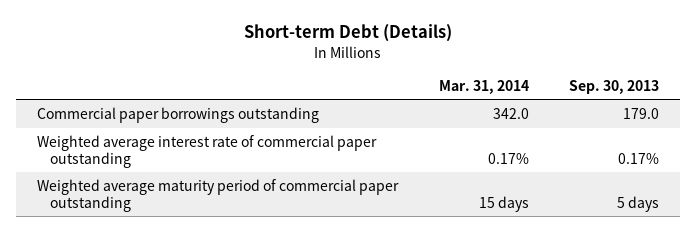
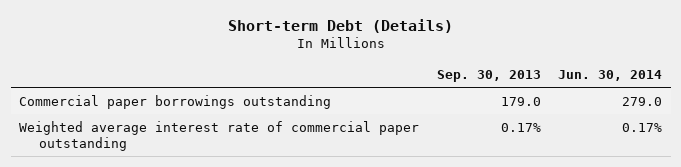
[438,79,529,94] Mar. 31, 2014 -> none
none -> [557,70,662,82] Jun. 30, 2014
[36,178,399,212] Weighted average maturity period of commercial paper outstanding -> none

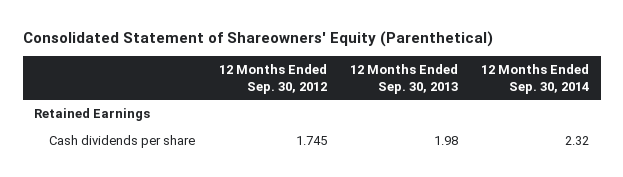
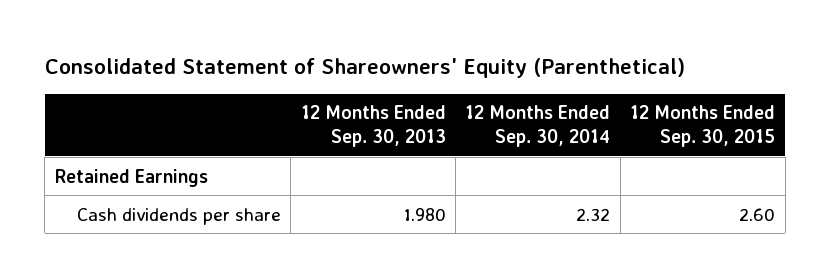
[218,63,327,94] 12 Months Ended Sep. 30, 2012 -> none
none -> [630,105,776,148] 12 Months Ended Sep. 30, 2015
[433,135,458,145] 1.98 -> [402,207,446,221] 1.980

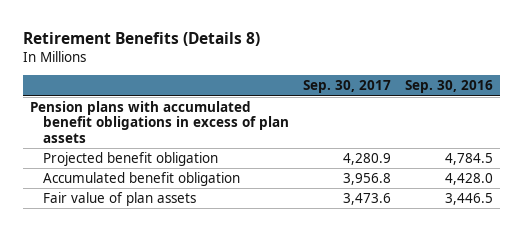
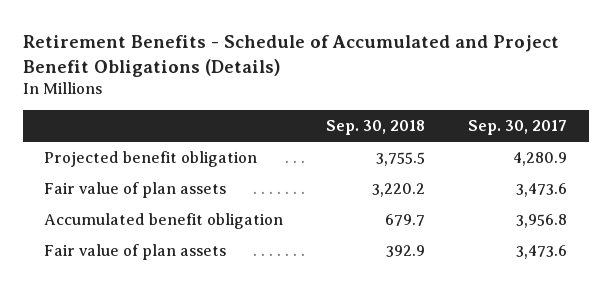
[23,31,261,46] Retirement Benefits (Details 8) -> [23,34,560,77] Retirement Benefits - Schedule of Accumulated and Project Benefit Obligations (Details)
[404,80,493,94] Sep. 30, 2016 -> none
none -> [326,120,426,136] Sep. 30, 2018
[30,100,289,143] Pension plans with accumulated benefit obligations in excess of plan assets -> none
none -> [44,182,227,199] Fair value of plan assets

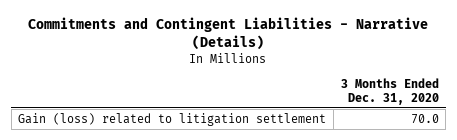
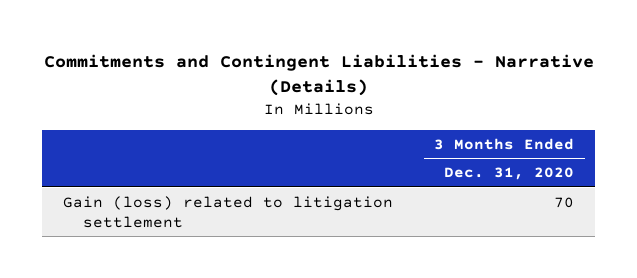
[410,113,439,124] 70.0 -> [554,197,575,209] 70

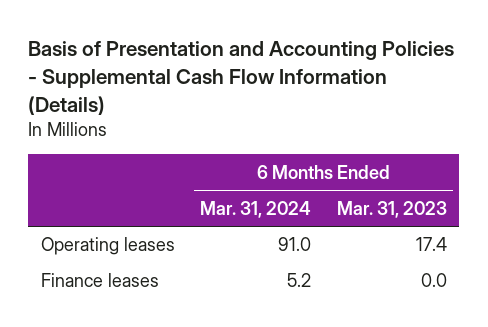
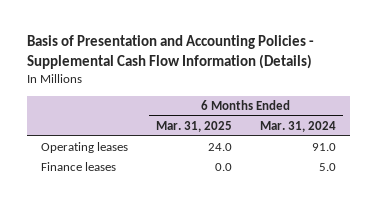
[336,200,447,218] Mar. 31, 2023 -> none
none -> [156,120,233,132] Mar. 31, 2025
[287,273,312,288] 5.2 -> [319,163,337,172] 5.0

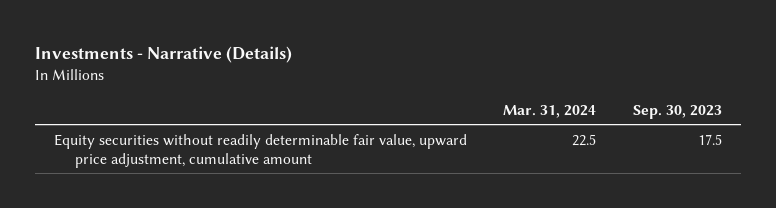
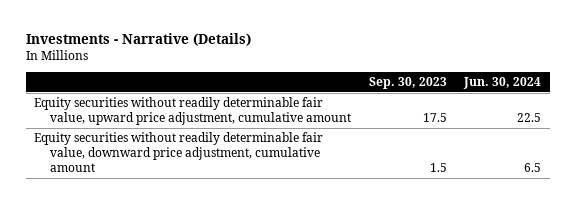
[503,104,597,118] Mar. 31, 2024 -> none
none -> [463,77,542,90] Jun. 30, 2024
none -> [34,132,324,173] Equity securities without readily determinable fair value, downward price adjustment, cumulative amount

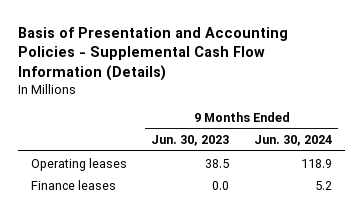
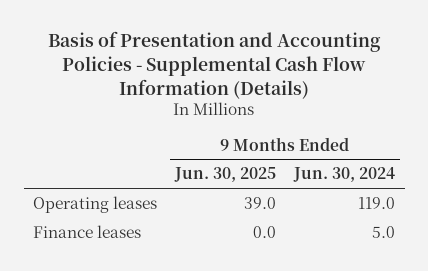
[151,135,230,147] Jun. 30, 2023 -> none
none -> [174,167,277,183] Jun. 30, 2025
[301,158,333,168] 118.9 -> [358,196,396,209] 119.0
[315,180,333,190] 5.2 -> [372,225,396,238] 5.0

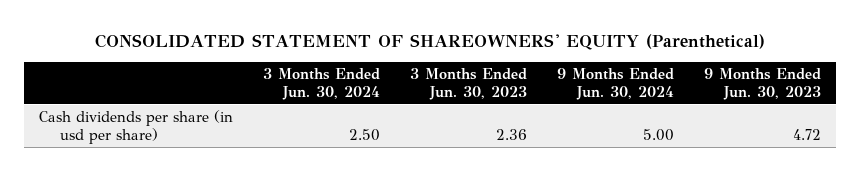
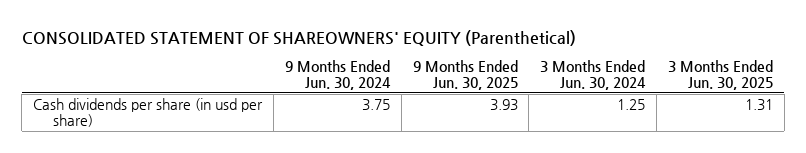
[410,68,528,101] 3 Months Ended Jun. 30, 2023 -> none
[704,68,822,101] 9 Months Ended Jun. 30, 2023 -> none
none -> [412,59,518,91] 9 Months Ended Jun. 30, 2025
none -> [667,59,773,91] 3 Months Ended Jun. 30, 2025
[348,128,380,141] 2.50 -> [617,99,646,111] 1.25
[643,128,675,141] 5.00 -> [361,99,390,112] 3.75

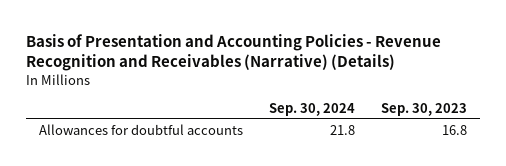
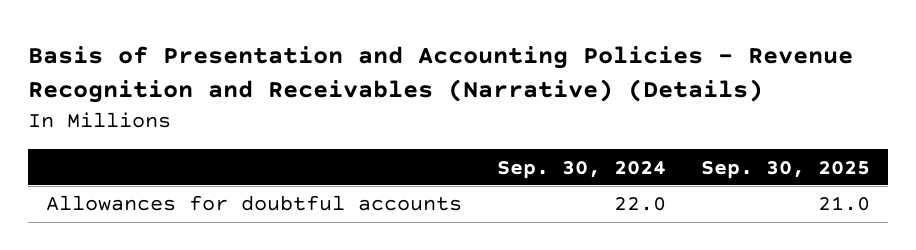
[380,103,467,117] Sep. 30, 2023 -> none
none -> [701,160,871,179] Sep. 30, 2025
[330,124,356,135] 21.8 -> [614,197,667,212] 22.0

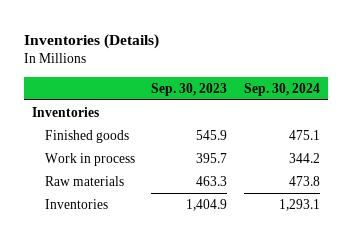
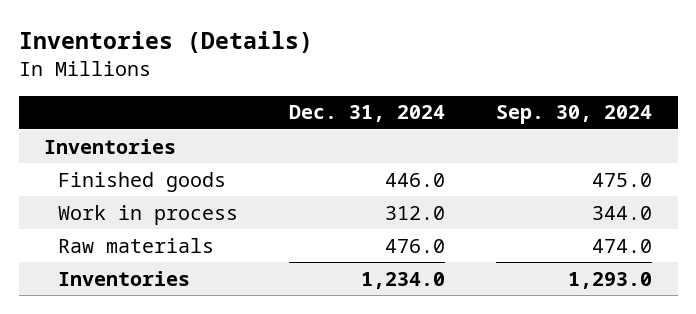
[151,82,228,96] Sep. 30, 2023 -> none
none -> [289,105,446,123] Dec. 31, 2024
[288,129,320,140] 475.1 -> [592,172,653,187] 475.0
[288,152,320,163] 344.2 -> [592,205,653,220] 344.0
[288,175,320,186] 473.8 -> [592,238,653,253] 474.0
[278,198,320,211] 1,293.1 -> [568,271,653,289] 1,293.0

